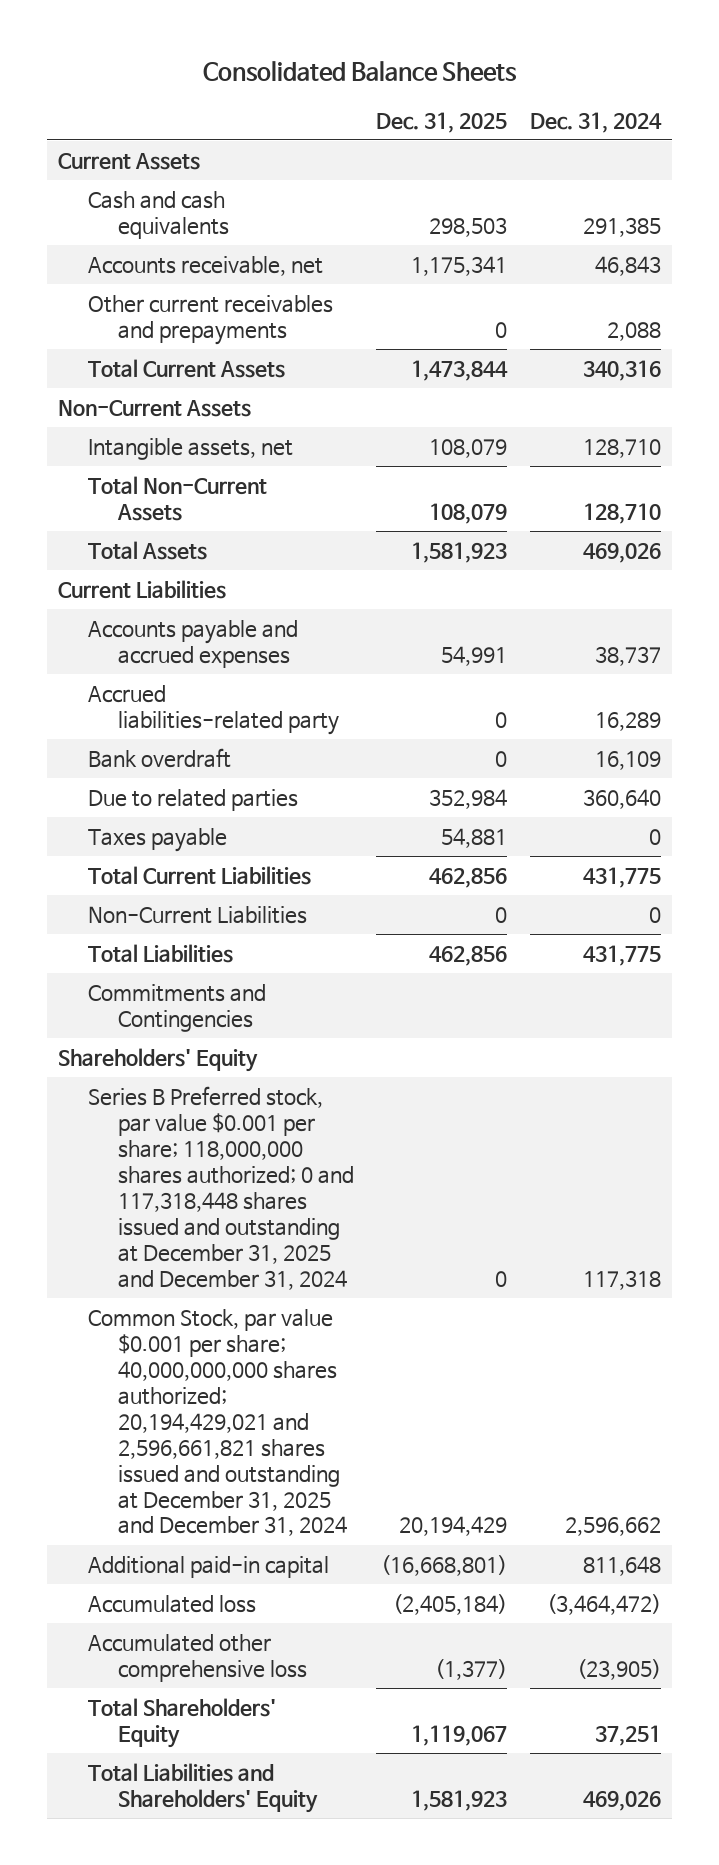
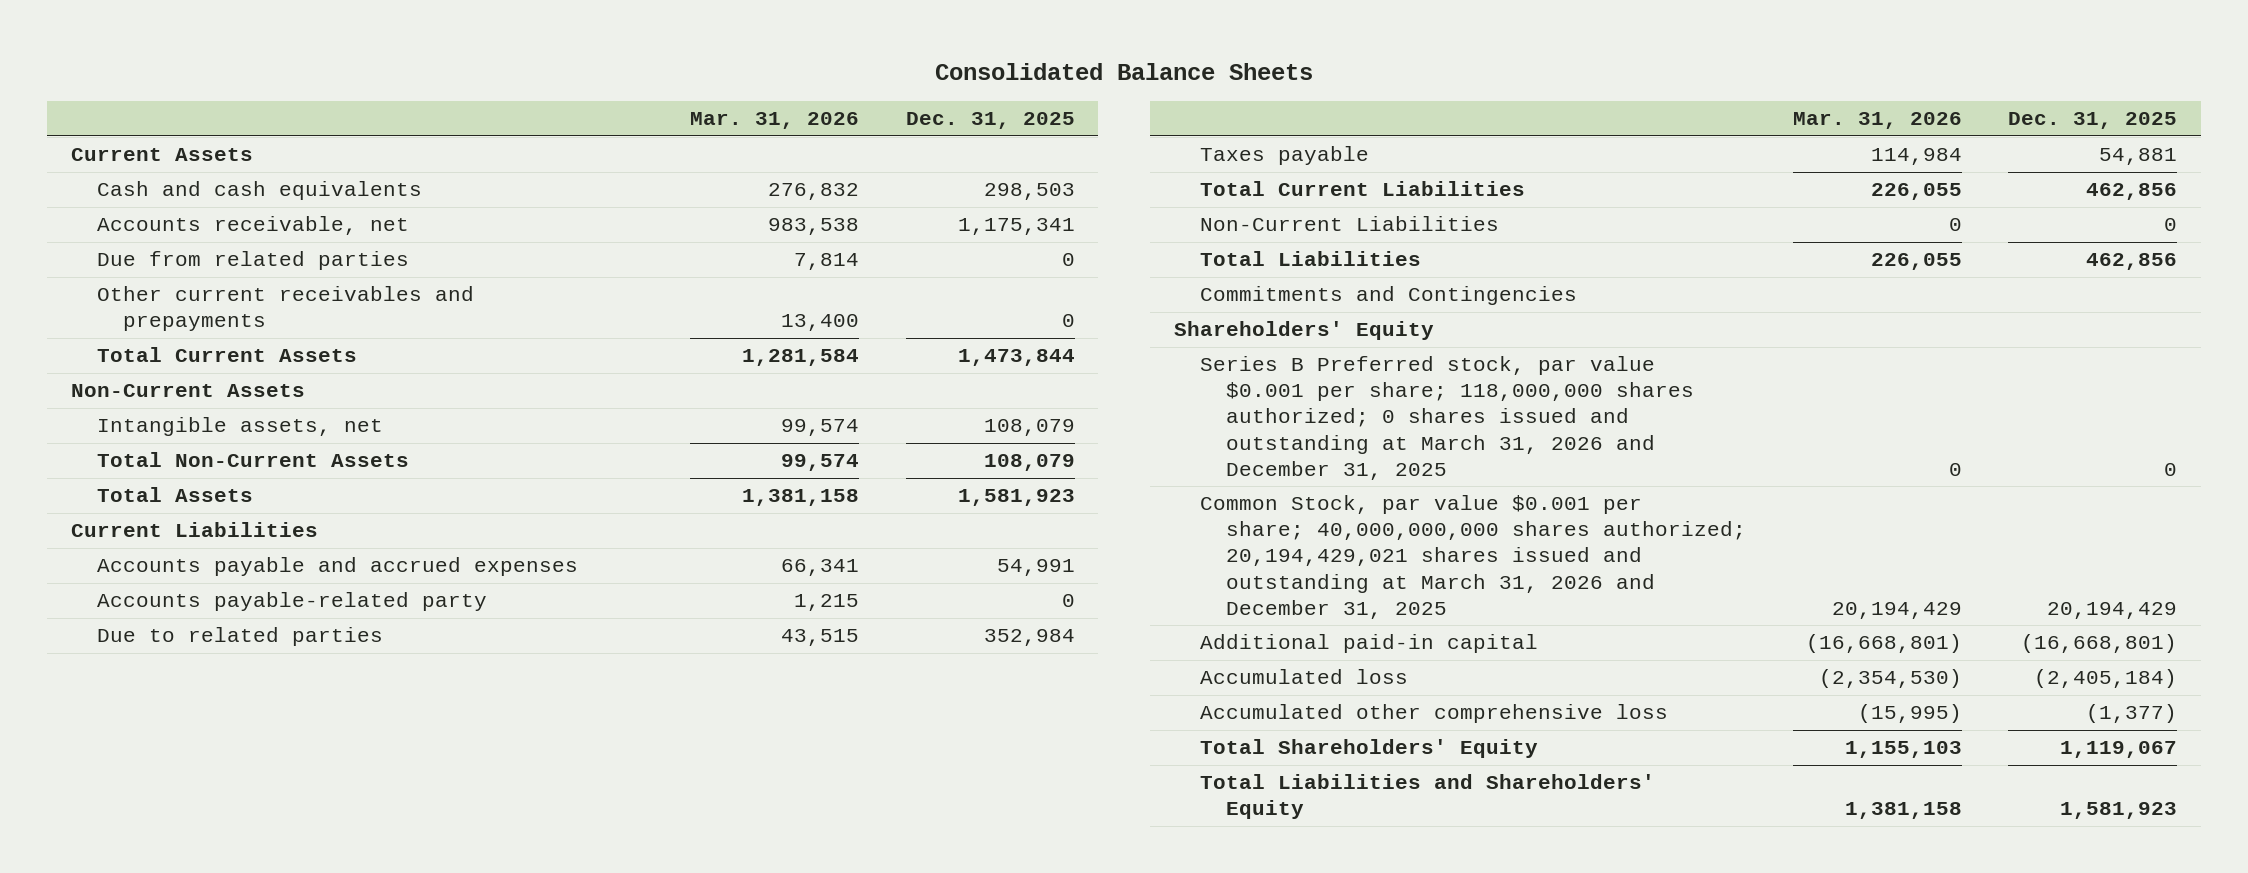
[529,111,662,133] Dec. 31, 2024 -> none
none -> [690,111,860,129] Mar. 31, 2026
none -> [97,251,410,271] Due from related parties
[88,748,232,769] Bank overdraft -> none
[88,685,340,736] Accrued liabilities-related party -> [97,592,488,612] Accounts payable-related party
[88,1086,355,1290] Series B Preferred stock, par value $0.001 per share; 118,000,000 shares authorized; 0 and 117,318,448 shares issued and outstanding at December 31, 2025 and December 31, 2024 -> [1199,356,1694,480] Series B Preferred stock, par value $0.001 per share; 118,000,000 shares authorized; 0 shares issued and outstanding at March 31, 2026 and December 31, 2025
[88,1309,348,1537] Common Stock, par value $0.001 per share; 40,000,000,000 shares authorized; 20,194,429,021 and 2,596,661,821 shares issued and outstanding at December 31, 2025 and December 31, 2024 -> [1199,495,1746,619] Common Stock, par value $0.001 per share; 40,000,000,000 shares authorized; 20,194,429,021 shares issued and outstanding at March 31, 2026 and December 31, 2025

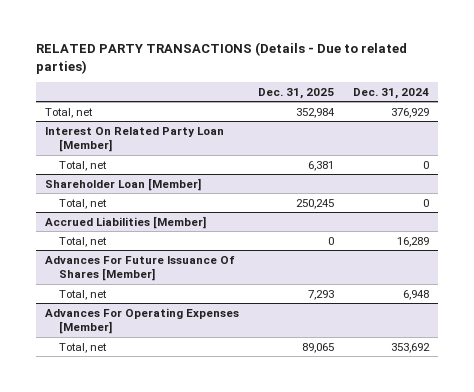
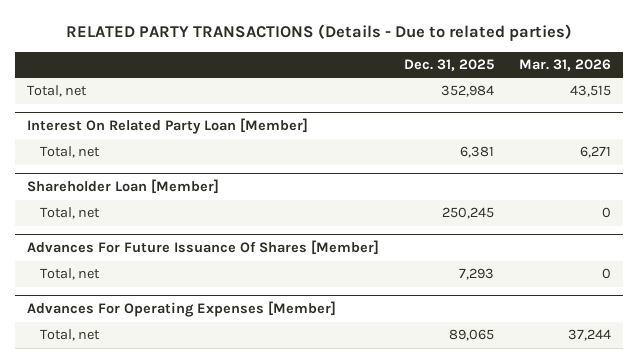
[352,87,429,99] Dec. 31, 2024 -> none
none -> [518,59,611,72] Mar. 31, 2026
[44,215,206,229] Accrued Liabilities [Member] -> none
[59,236,108,247] Total, net -> none

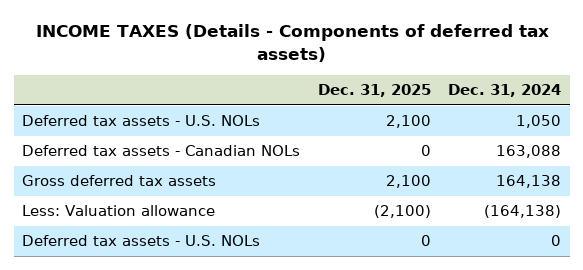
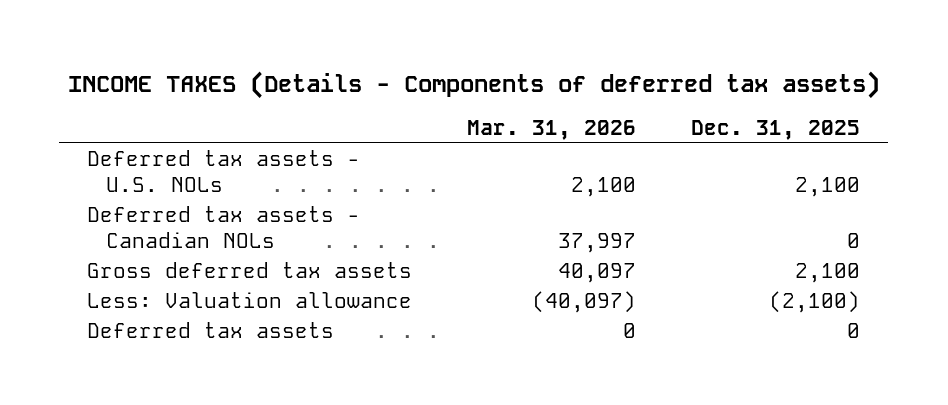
[448,84,562,98] Dec. 31, 2024 -> none
none -> [467,119,637,140] Mar. 31, 2026
[22,235,261,247] Deferred tax assets - U.S. NOLs -> [87,322,335,339] Deferred tax assets

